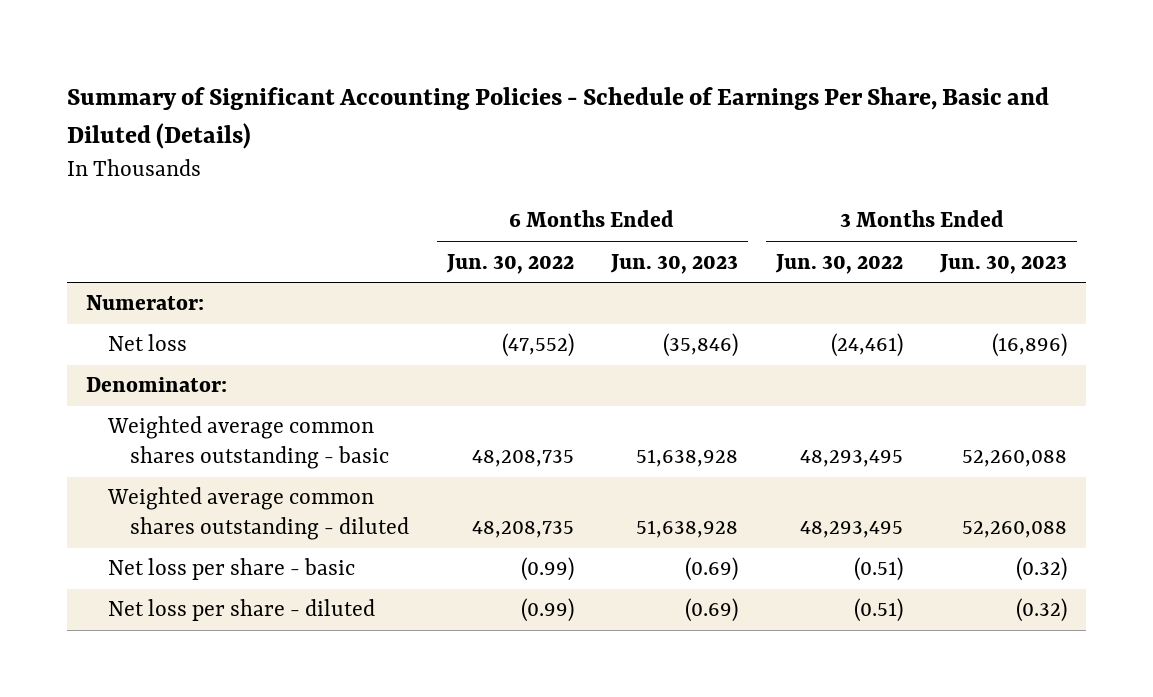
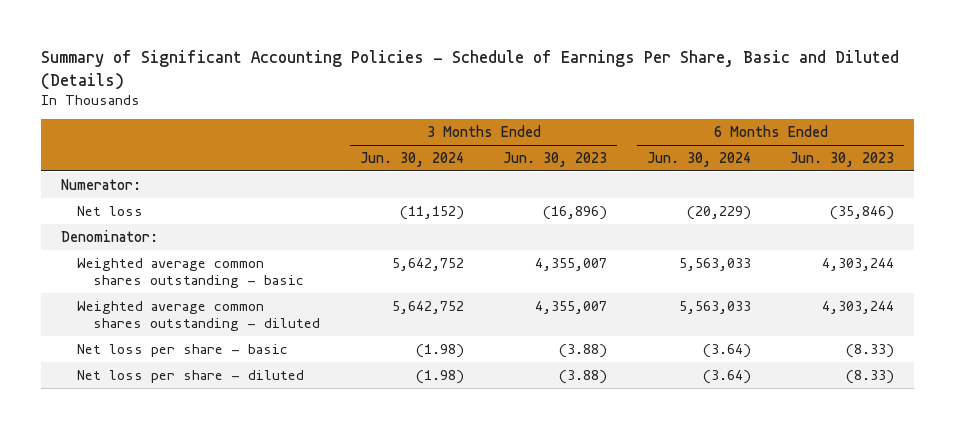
[445,253,574,274] Jun. 30, 2022 -> none
[774,253,903,274] Jun. 30, 2022 -> none
none -> [359,151,464,167] Jun. 30, 2024
none -> [646,151,751,167] Jun. 30, 2024
[636,449,739,468] 51,638,928 -> [822,257,895,271] 4,303,244
[962,450,1068,468] 52,260,088 -> [535,257,608,271] 4,355,007
[636,520,739,539] 51,638,928 -> [822,300,895,314] 4,303,244
[962,521,1068,539] 52,260,088 -> [535,300,608,314] 4,355,007
[685,557,739,582] (0.69) -> [846,343,895,358] (8.33)
[1016,557,1068,582] (0.32) -> [559,343,608,358] (3.88)
[685,598,739,623] (0.69) -> [846,369,895,384] (8.33)
[1016,598,1068,623] (0.32) -> [559,369,608,384] (3.88)

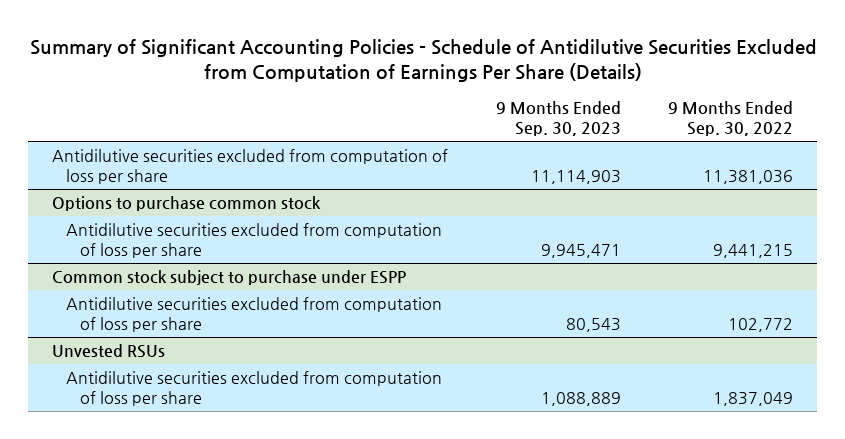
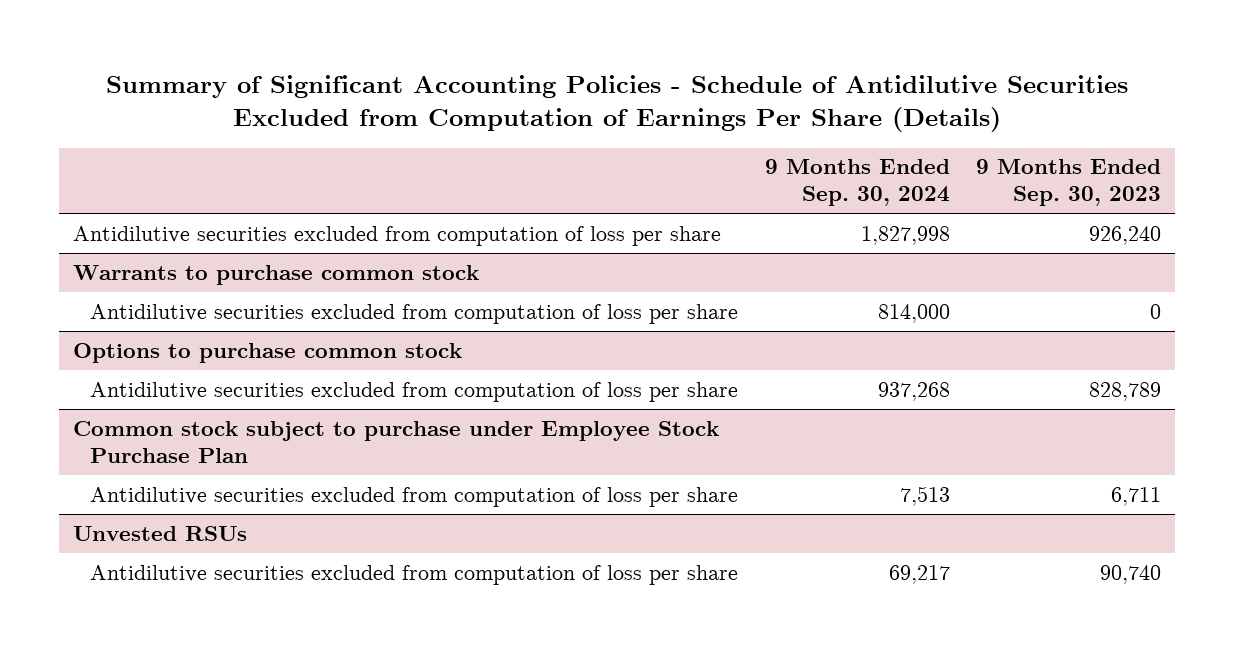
[668,101,794,137] 9 Months Ended Sep. 30, 2022 -> none
none -> [764,159,950,207] 9 Months Ended Sep. 30, 2024
[530,170,621,185] 11,114,903 -> [1089,225,1162,245] 926,240
none -> [72,264,479,285] Warrants to purchase common stock
none -> [89,303,738,324] Antidilutive securities excluded from computation of loss per share
[540,244,621,259] 9,945,471 -> [1089,381,1162,401] 828,789
[51,270,406,286] Common stock subject to purchase under ESPP -> [72,420,719,463] Common stock subject to purchase under Employee Stock Purchase Plan
[565,318,621,333] 80,543 -> [1111,486,1162,506] 6,711
[540,392,621,407] 1,088,889 -> [1100,564,1162,584] 90,740

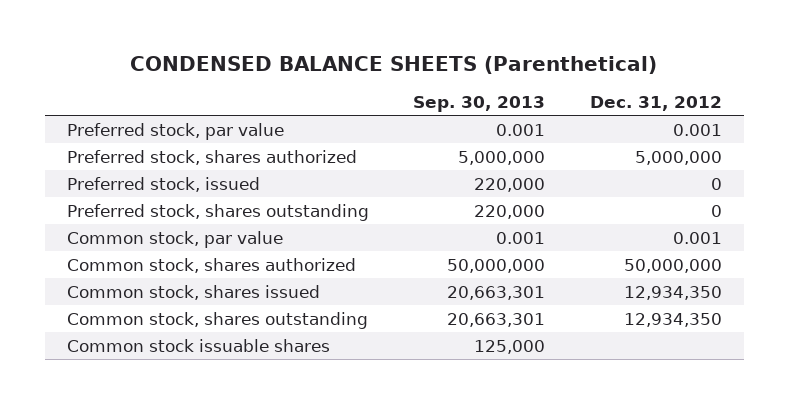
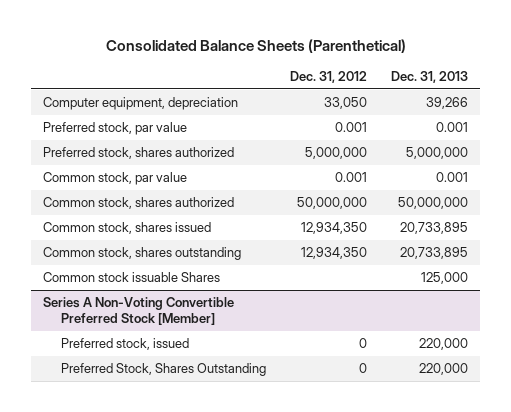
[130,56,658,75] CONDENSED BALANCE SHEETS (Parenthetical) -> [105,39,406,54] Consolidated Balance Sheets (Parenthetical)
[413,95,546,112] Sep. 30, 2013 -> none
none -> [391,71,469,84] Dec. 31, 2013
none -> [43,96,239,110] Computer equipment, depreciation
[67,176,261,192] Preferred stock, issued -> none
[67,203,370,221] Preferred stock, shares outstanding -> none
[67,338,331,352] Common stock issuable shares -> [43,271,221,282] Common stock issuable Shares
none -> [43,296,235,325] Series A Non-Voting Convertible Preferred Stock [Member]
none -> [60,337,189,350] Preferred stock, issued
none -> [60,362,266,376] Preferred Stock, Shares Outstanding

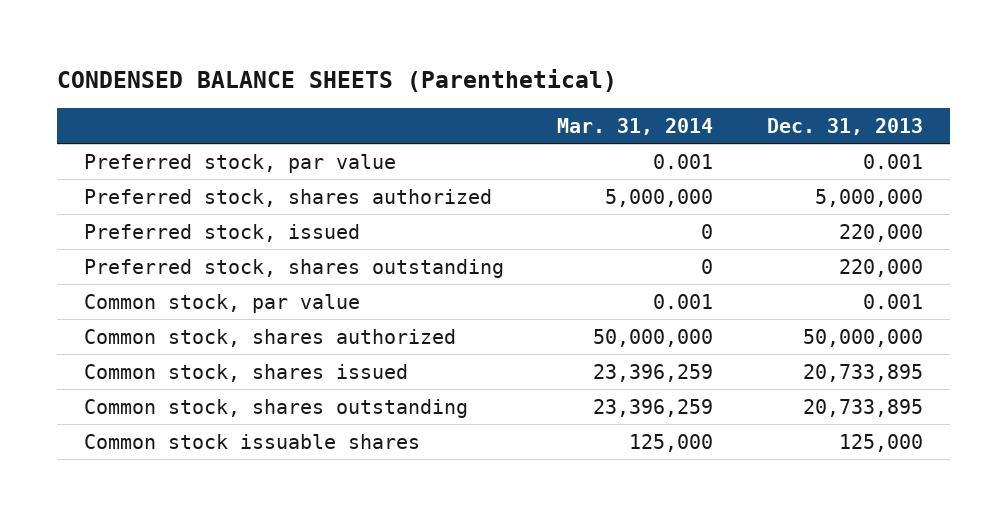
[105,39,406,54] Consolidated Balance Sheets (Parenthetical) -> [57,69,618,93] CONDENSED BALANCE SHEETS (Parenthetical)
[289,71,367,84] Dec. 31, 2012 -> none
none -> [557,117,714,135] Mar. 31, 2014
[43,96,239,110] Computer equipment, depreciation -> none
none -> [83,223,360,242] Preferred stock, issued
none -> [83,258,504,278] Preferred stock, shares outstanding
[43,296,235,325] Series A Non-Voting Convertible Preferred Stock [Member] -> none
[60,337,189,350] Preferred stock, issued -> none
[60,362,266,376] Preferred Stock, Shares Outstanding -> none
[43,271,221,282] Common stock issuable Shares -> [83,433,420,449] Common stock issuable shares

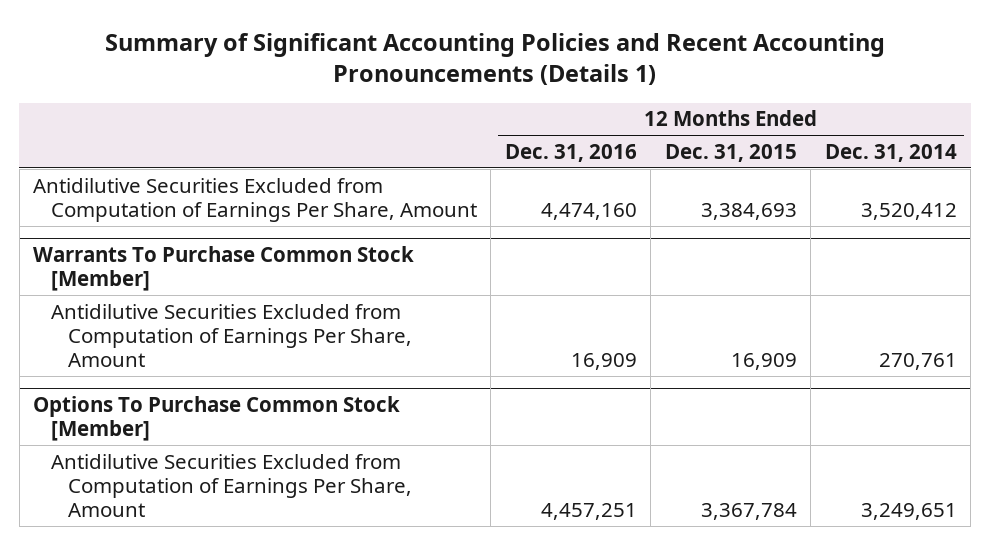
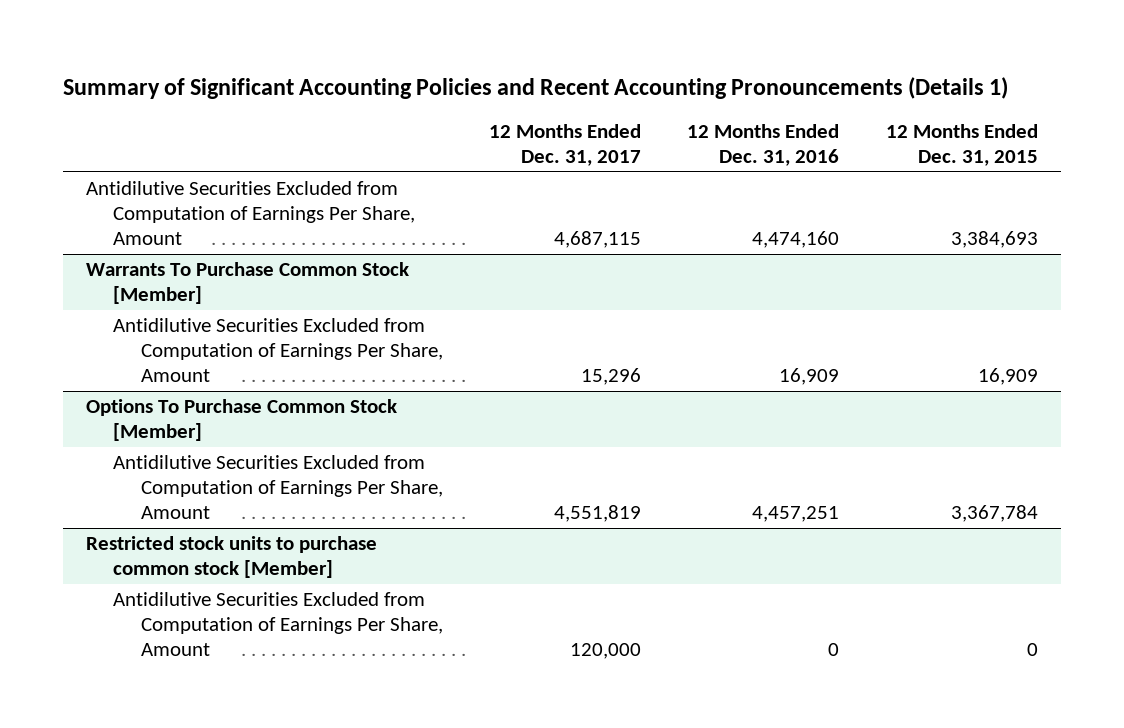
[824,143,957,162] Dec. 31, 2014 -> none
none -> [489,123,642,167] 12 Months Ended Dec. 31, 2017
none -> [86,536,378,579] Restricted stock units to purchase common stock [Member]
none -> [113,592,443,657] Antidilutive Securities Excluded from Computation of Earnings Per Share, Amount

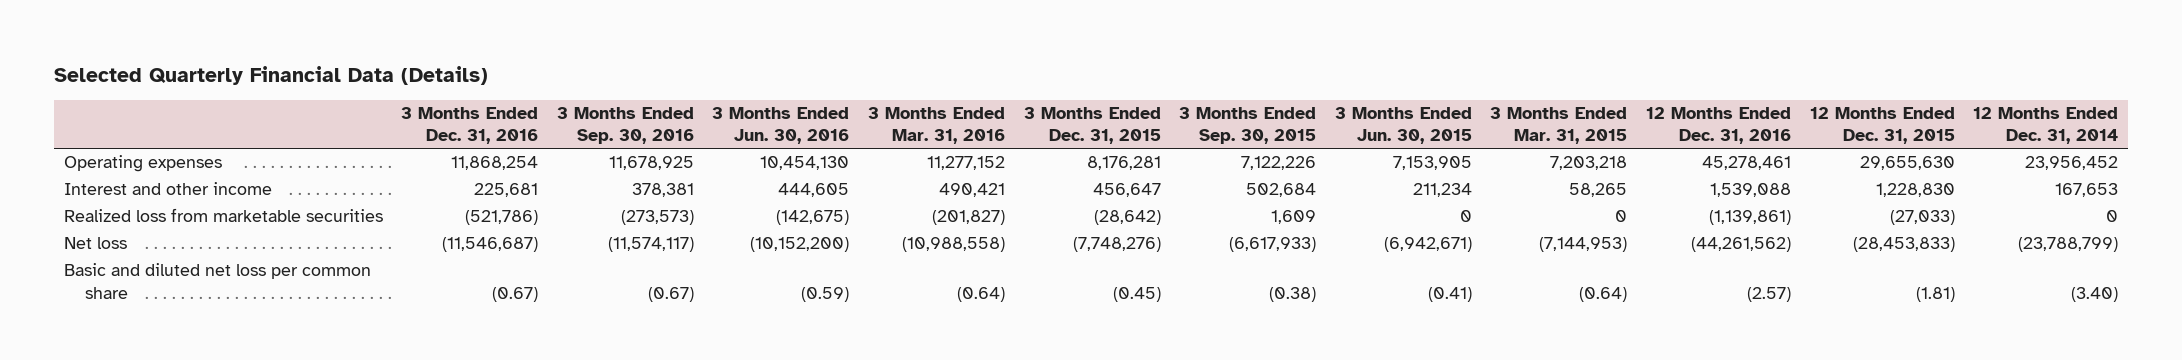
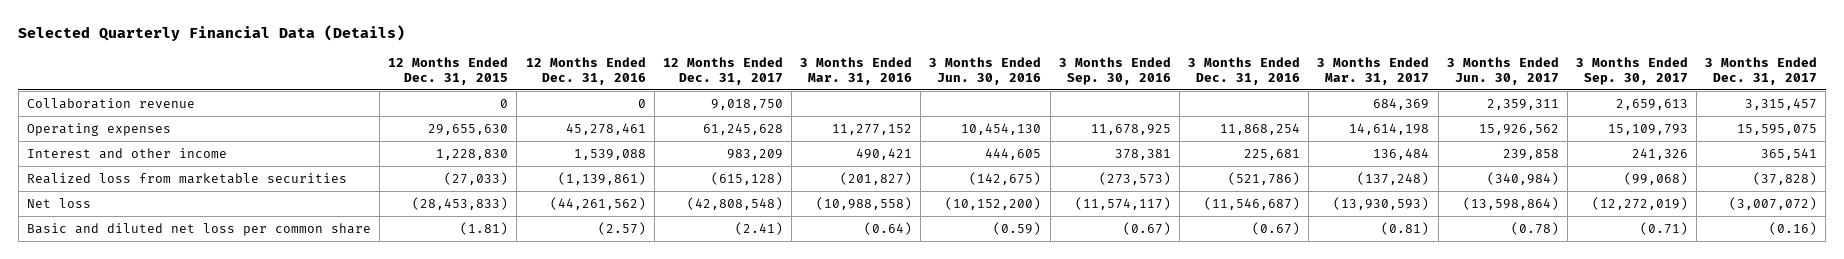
[1023,106,1161,145] 3 Months Ended Dec. 31, 2015 -> none
[1179,106,1317,145] 3 Months Ended Sep. 30, 2015 -> none
[1334,106,1472,145] 3 Months Ended Jun. 30, 2015 -> none
[1490,106,1628,145] 3 Months Ended Mar. 31, 2015 -> none
[1973,106,2119,145] 12 Months Ended Dec. 31, 2014 -> none
none -> [662,56,783,85] 12 Months Ended Dec. 31, 2017
none -> [1317,56,1430,85] 3 Months Ended Mar. 31, 2017
none -> [1446,56,1559,85] 3 Months Ended Jun. 30, 2017
none -> [1576,56,1689,85] 3 Months Ended Sep. 30, 2017
none -> [1705,56,1818,85] 3 Months Ended Dec. 31, 2017
none -> [26,97,195,109] Collaboration revenue

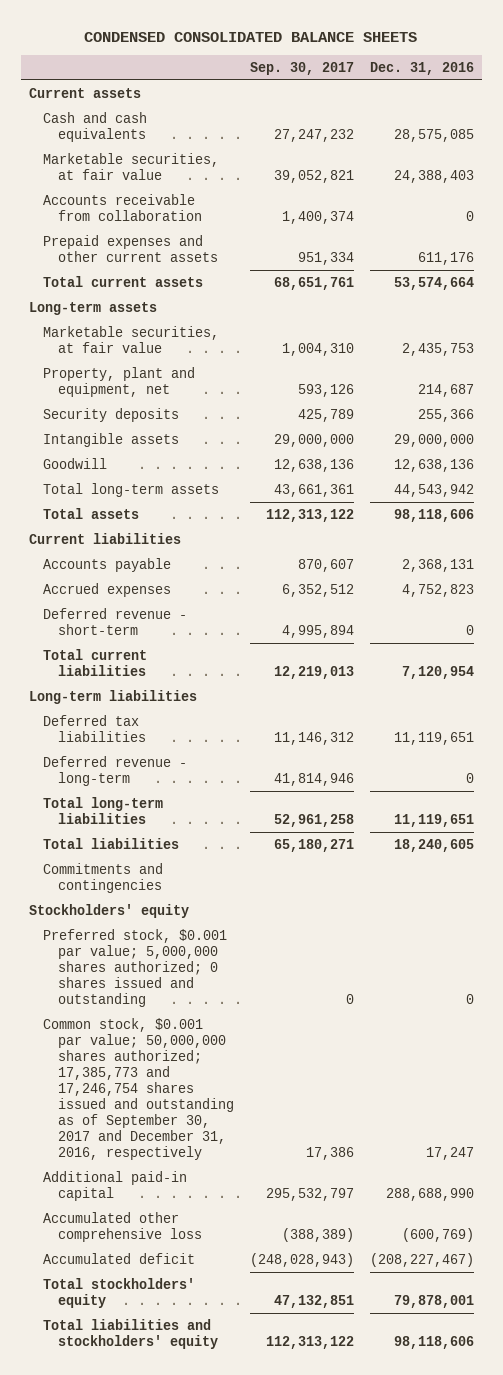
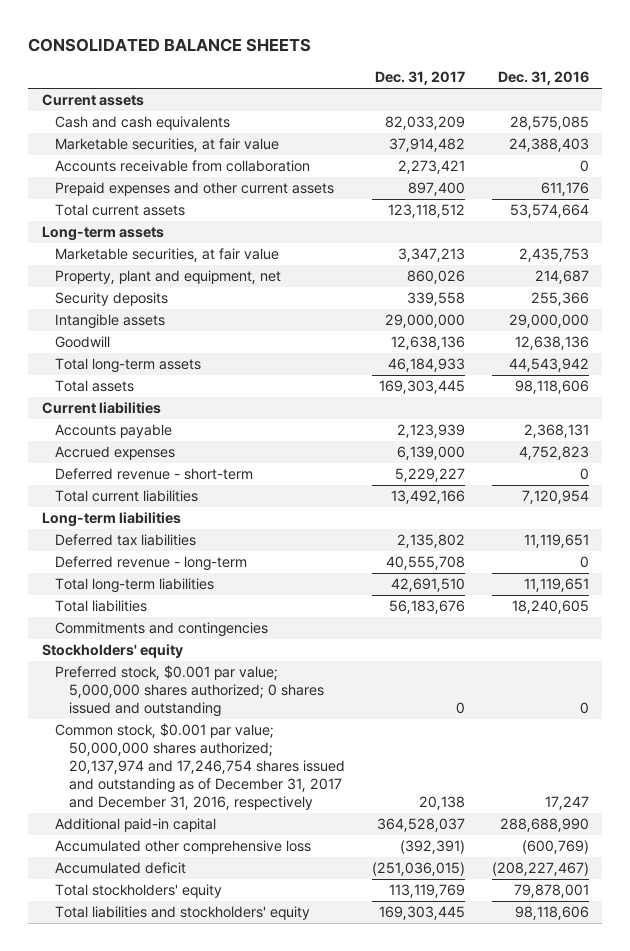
[84,31,418,42] CONDENSED CONSOLIDATED BALANCE SHEETS -> [28,38,312,53] CONSOLIDATED BALANCE SHEETS
[249,62,354,76] Sep. 30, 2017 -> none
none -> [374,71,465,86] Dec. 31, 2017
[43,1017,235,1161] Common stock, $0.001 par value; 50,000,000 shares authorized; 17,385,773 and 17,246,754 shares issued and outstanding as of September 30, 2017 and December 31, 2016, respectively -> [55,723,346,810] Common stock, $0.001 par value; 50,000,000 shares authorized; 20,137,974 and 17,246,754 shares issued and outstanding as of December 31, 2017 and December 31, 2016, respectively

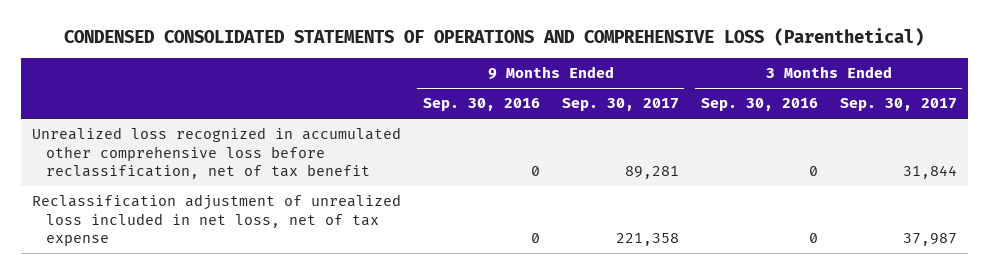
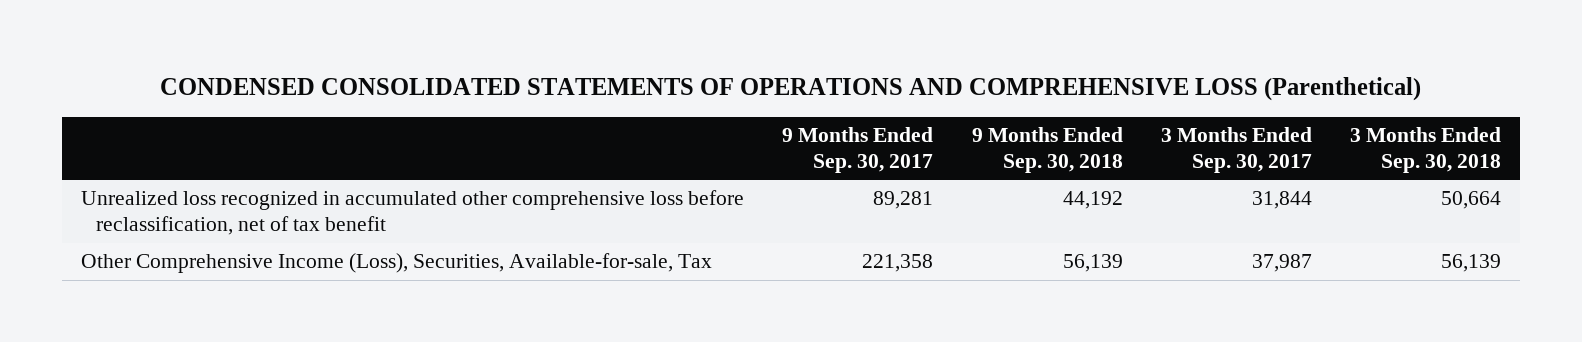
[422,98,540,112] Sep. 30, 2016 -> none
[700,98,818,112] Sep. 30, 2016 -> none
none -> [971,126,1123,173] 9 Months Ended Sep. 30, 2018
none -> [1349,126,1501,173] 3 Months Ended Sep. 30, 2018
[31,194,401,247] Reclassification adjustment of unrealized loss included in net loss, net of tax expense -> [81,253,713,274] Other Comprehensive Income (Loss), Securities, Available-for-sale, Tax

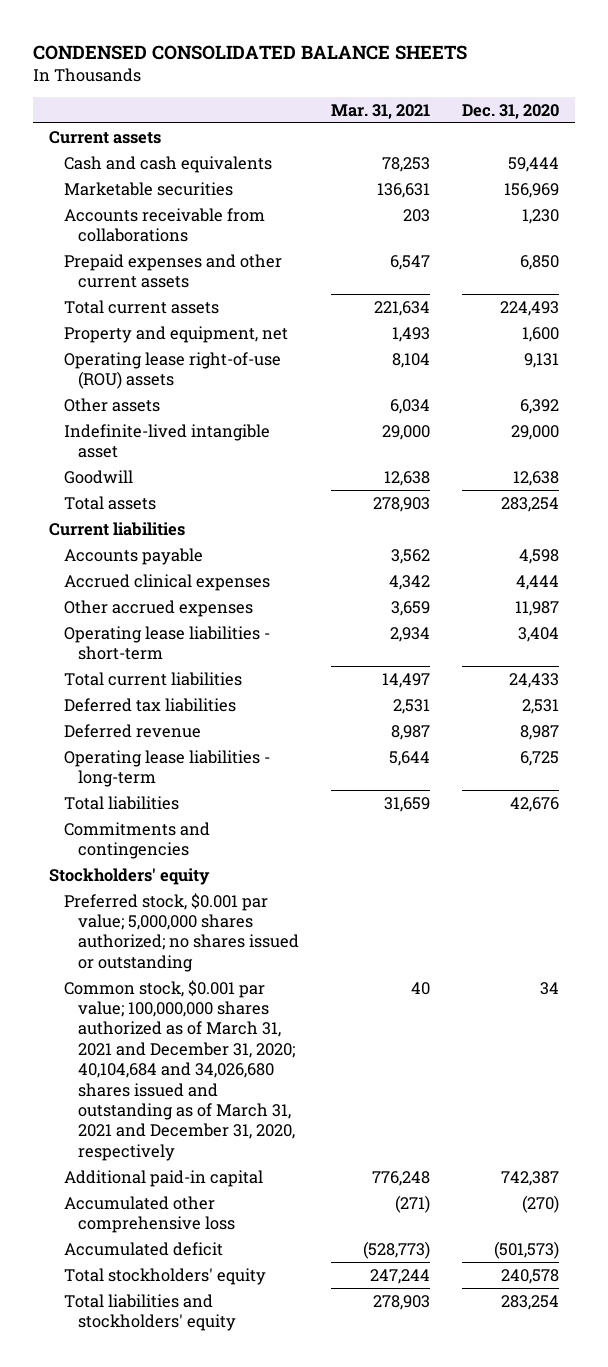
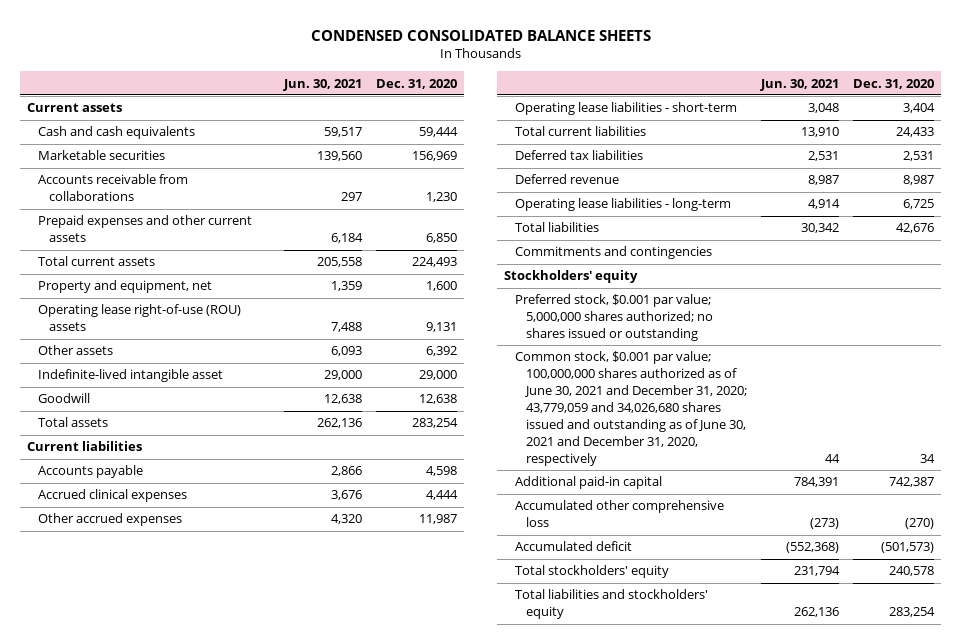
[331,103,431,119] Mar. 31, 2021 -> none
none -> [283,78,363,91] Jun. 30, 2021
[63,979,296,1161] Common stock, $0.001 par value; 100,000,000 shares authorized as of March 31, 2021 and December 31, 2020; 40,104,684 and 34,026,680 shares issued and outstanding as of March 31, 2021 and December 31, 2020, respectively -> [515,351,747,467] Common stock, $0.001 par value; 100,000,000 shares authorized as of June 30, 2021 and December 31, 2020; 43,779,059 and 34,026,680 shares issued and outstanding as of June 30, 2021 and December 31, 2020, respectively

